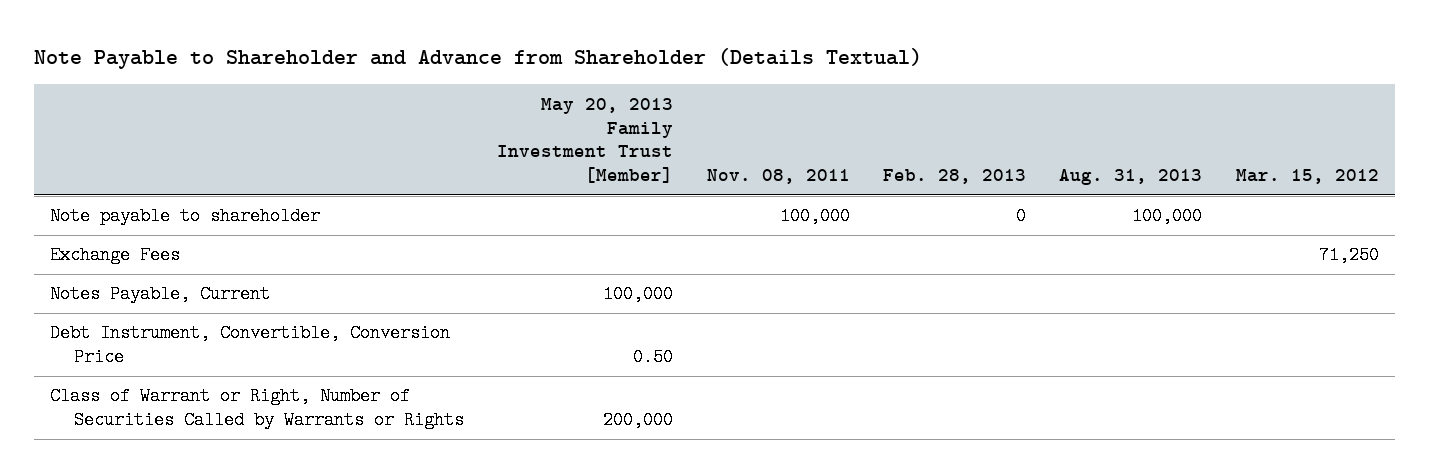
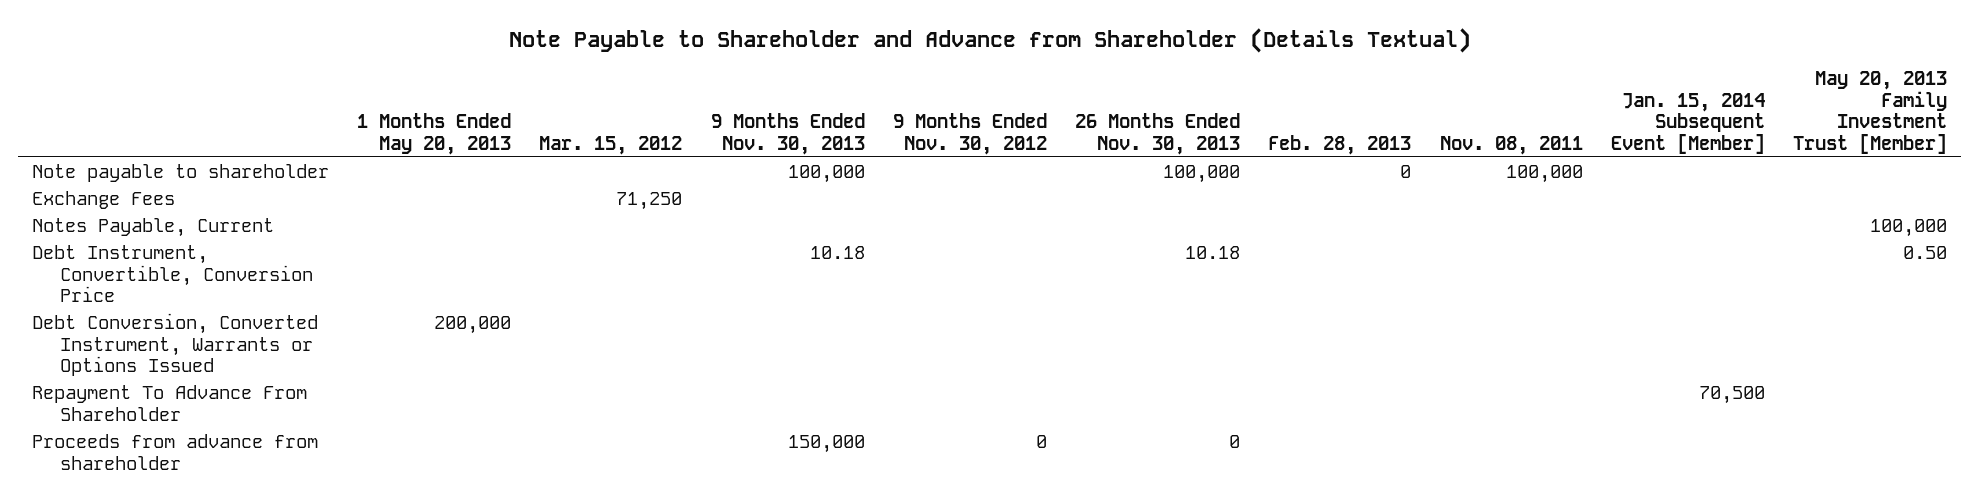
[1059,169,1203,186] Aug. 31, 2013 -> none
none -> [357,113,512,155] 1 Months Ended May 20, 2013
none -> [710,113,865,155] 9 Months Ended Nov. 30, 2013
none -> [892,113,1047,155] 9 Months Ended Nov. 30, 2012
none -> [1075,113,1241,155] 26 Months Ended Nov. 30, 2013
none -> [1610,92,1765,154] Jan. 15, 2014 Subsequent Event [Member]
[50,387,465,430] Class of Warrant or Right, Number of Securities Called by Warrants or Rights -> none
none -> [32,313,319,377] Debt Conversion, Converted Instrument, Warrants or Options Issued
none -> [32,385,308,421] Repayment To Advance From Shareholder
none -> [32,434,319,470] Proceeds from advance from shareholder

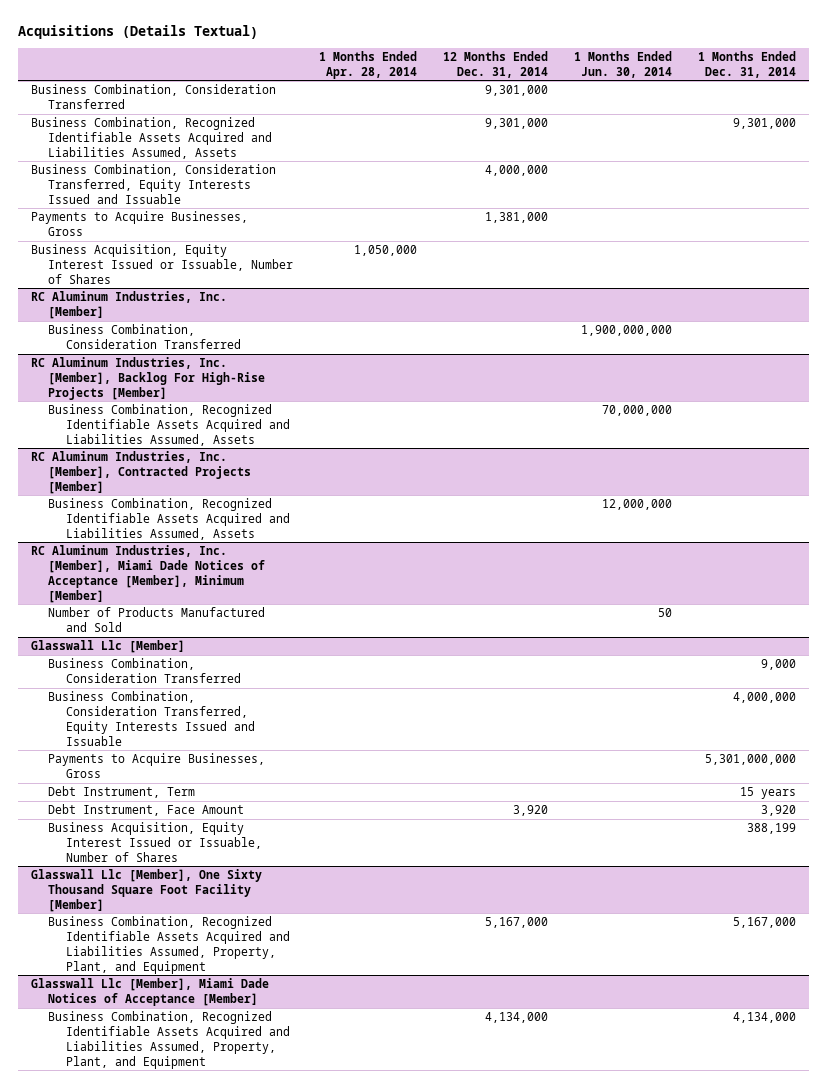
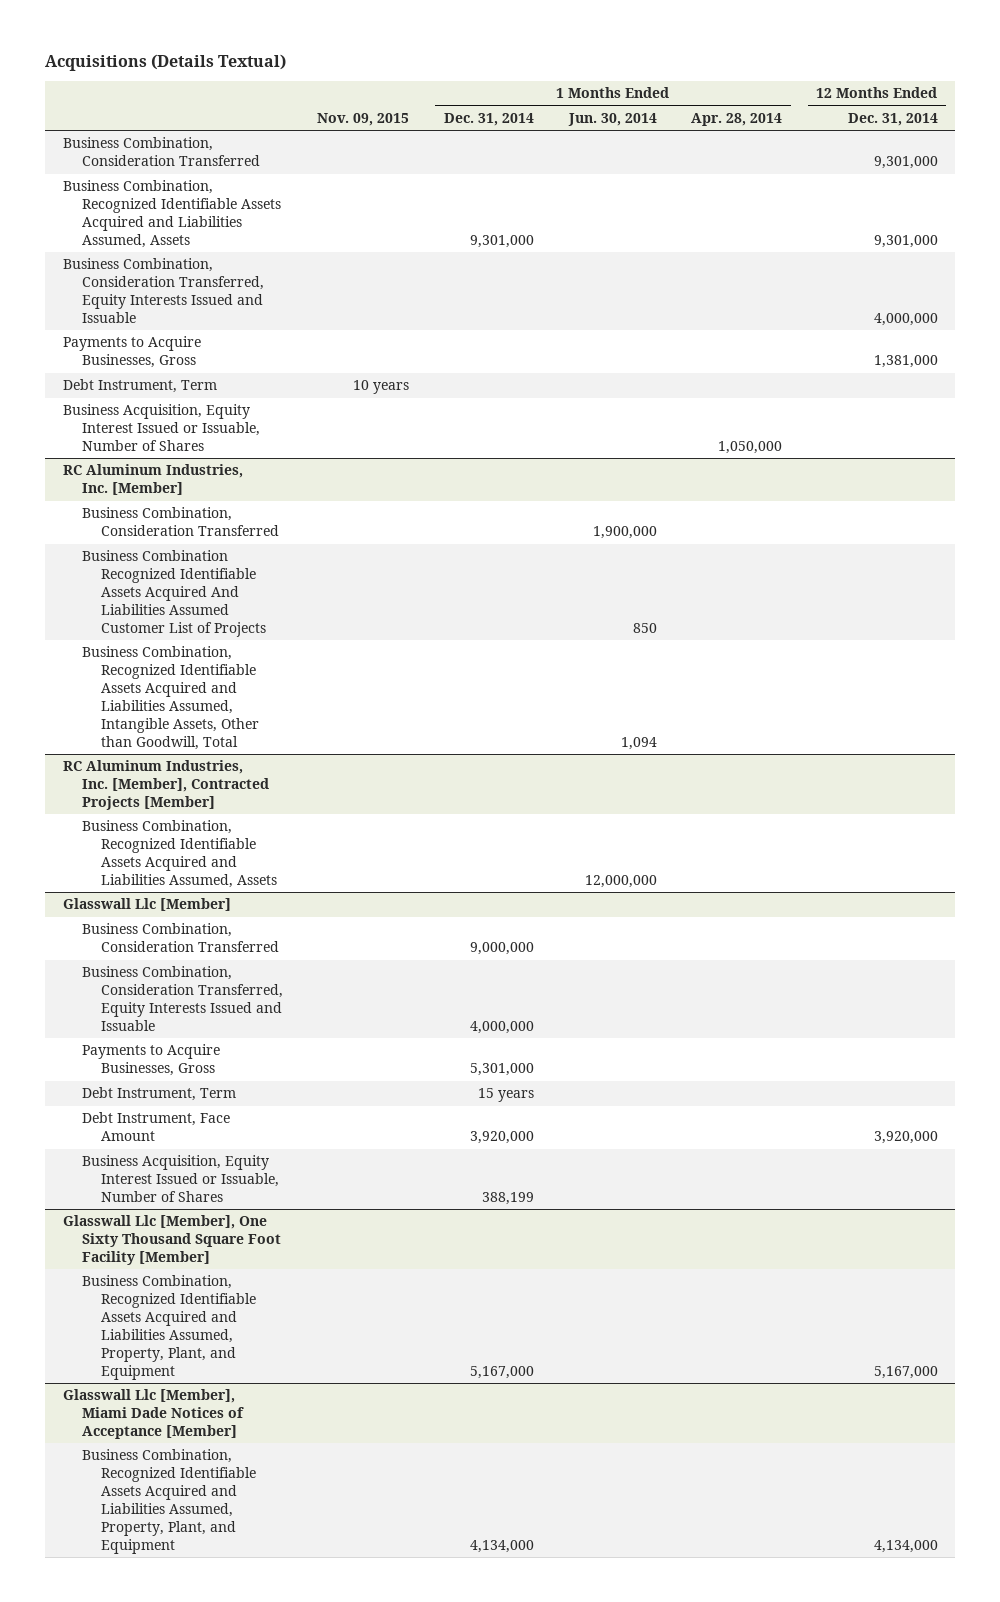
none -> [317,113,410,127] Nov. 09, 2015
none -> [62,379,217,394] Debt Instrument, Term
[31,357,266,400] RC Aluminum Industries, Inc. [Member], Backlog For High-Rise Projects [Member] -> none
[48,404,290,446] Business Combination, Recognized Identifiable Assets Acquired and Liabilities Assumed, Assets -> none
[581,325,673,337] 1,900,000,000 -> [592,526,657,540] 1,900,000
none -> [81,550,266,637] Business Combination Recognized Identifiable Assets Acquired And Liabilities Assumed Customer List of Projects
none -> [81,646,259,750] Business Combination, Recognized Identifiable Assets Acquired and Liabilities Assumed, Intangible Assets, Other than Goodwill, Total
[31,545,266,603] RC Aluminum Industries, Inc. [Member], Miami Dade Notices of Acceptance [Member], Minimum [Member] -> none
[48,607,266,632] Number of Products Manufactured and Sold -> none
[760,659,796,671] 9,000 -> [469,942,534,956] 9,000,000
[704,754,796,766] 5,301,000,000 -> [469,1063,534,1077] 5,301,000
[513,805,549,817] 3,920 -> [873,1131,938,1145] 3,920,000
[760,805,796,817] 3,920 -> [469,1131,534,1145] 3,920,000

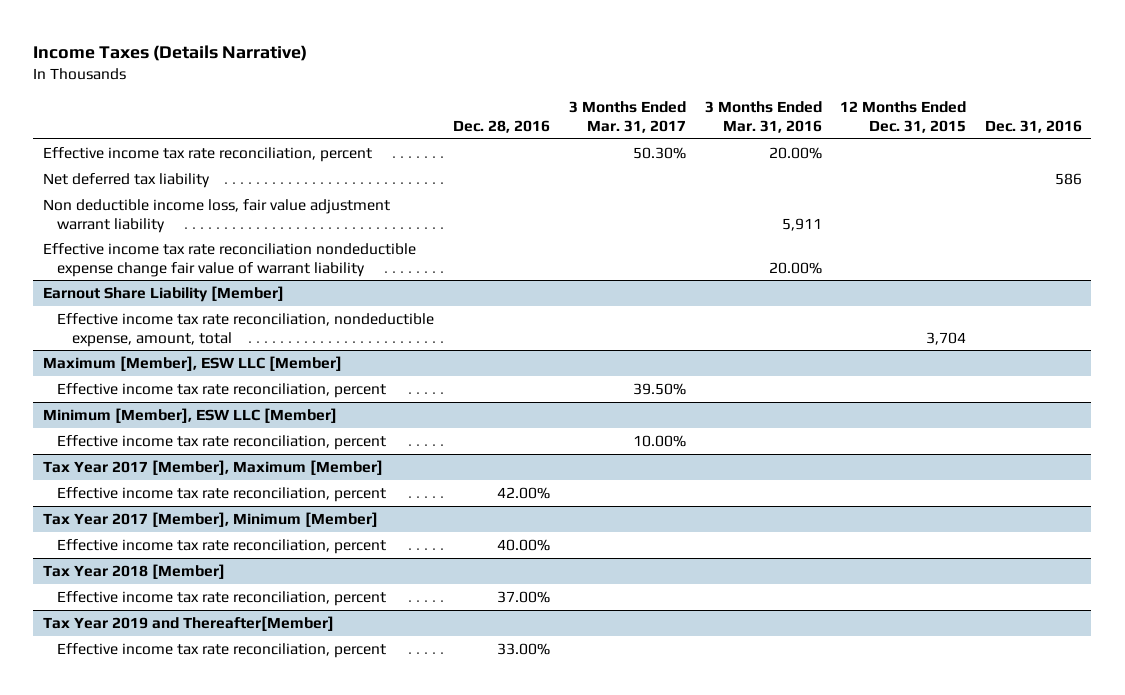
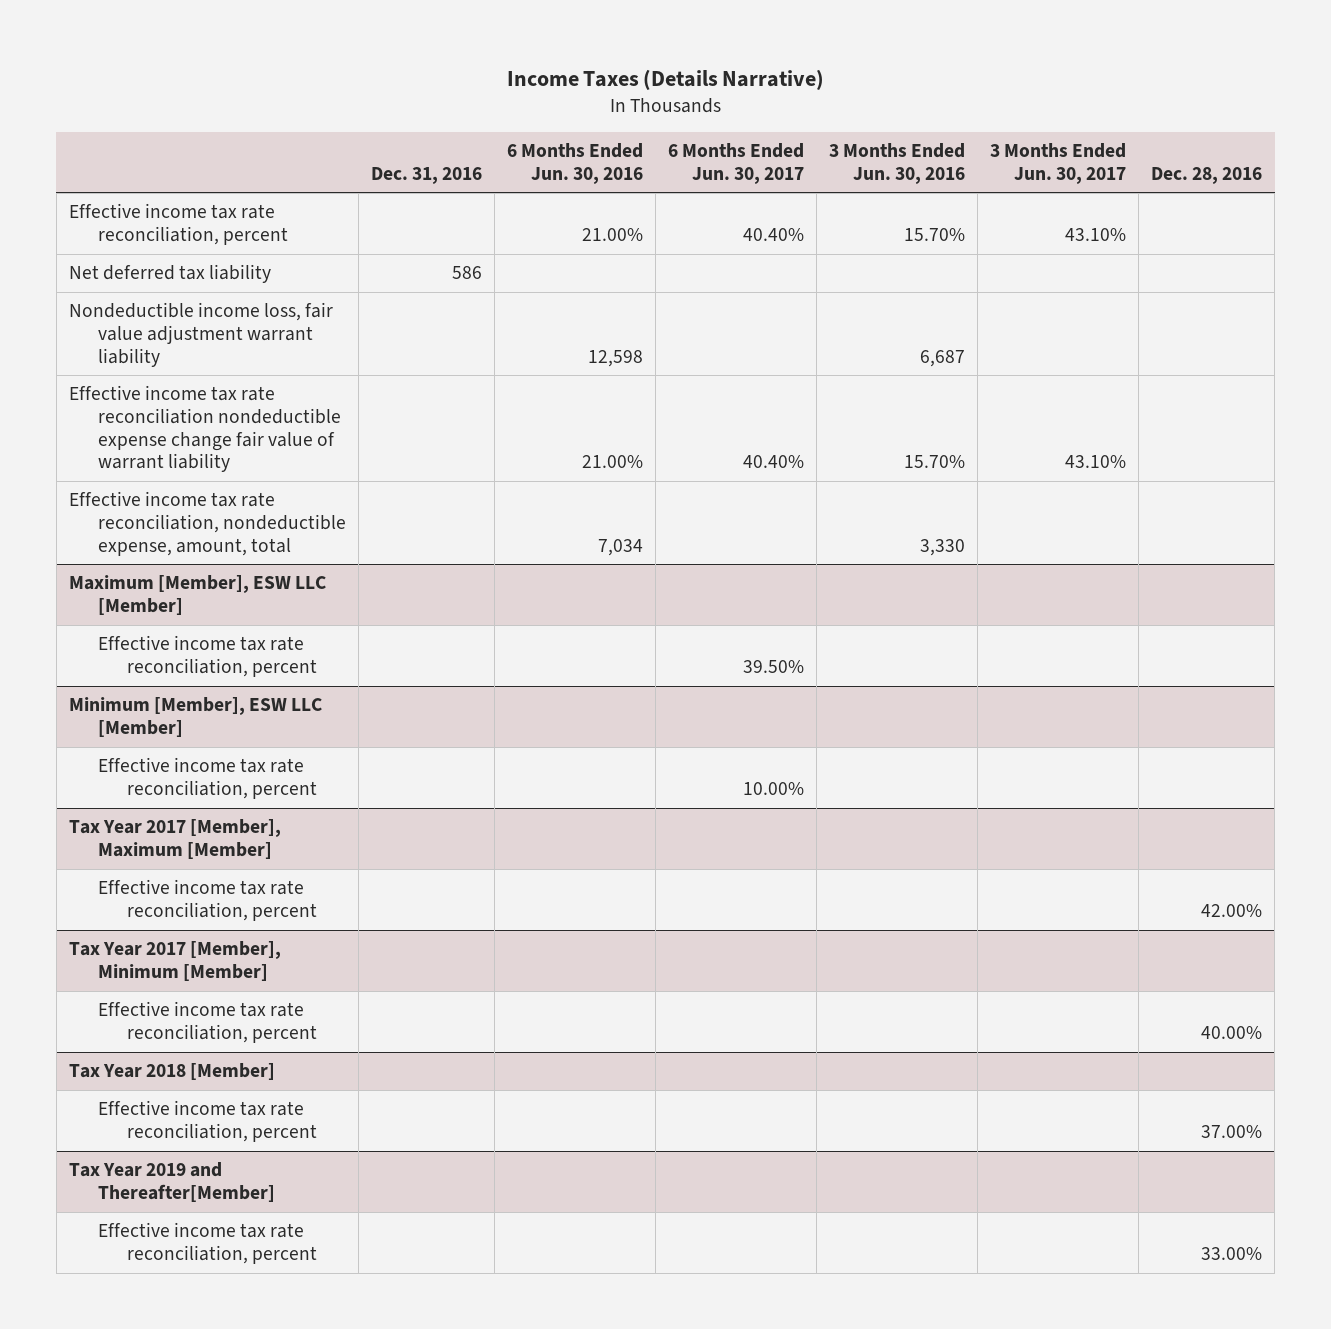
[568,101,686,133] 3 Months Ended Mar. 31, 2017 -> none
[704,101,822,133] 3 Months Ended Mar. 31, 2016 -> none
[840,101,967,133] 12 Months Ended Dec. 31, 2015 -> none
none -> [507,142,644,184] 6 Months Ended Jun. 30, 2016
none -> [668,142,805,184] 6 Months Ended Jun. 30, 2017
none -> [829,142,966,184] 3 Months Ended Jun. 30, 2016
none -> [990,142,1127,184] 3 Months Ended Jun. 30, 2017
[42,199,390,233] Non deductible income loss, fair value adjustment warrant liability -> [68,302,333,367] Nondeductible income loss, fair value adjustment warrant liability
[42,286,284,303] Earnout Share Liability [Member] -> none
[57,313,435,347] Effective income tax rate reconciliation, nondeductible expense, amount, total -> none
none -> [68,491,347,556] Effective income tax rate reconciliation, nondeductible expense, amount, total

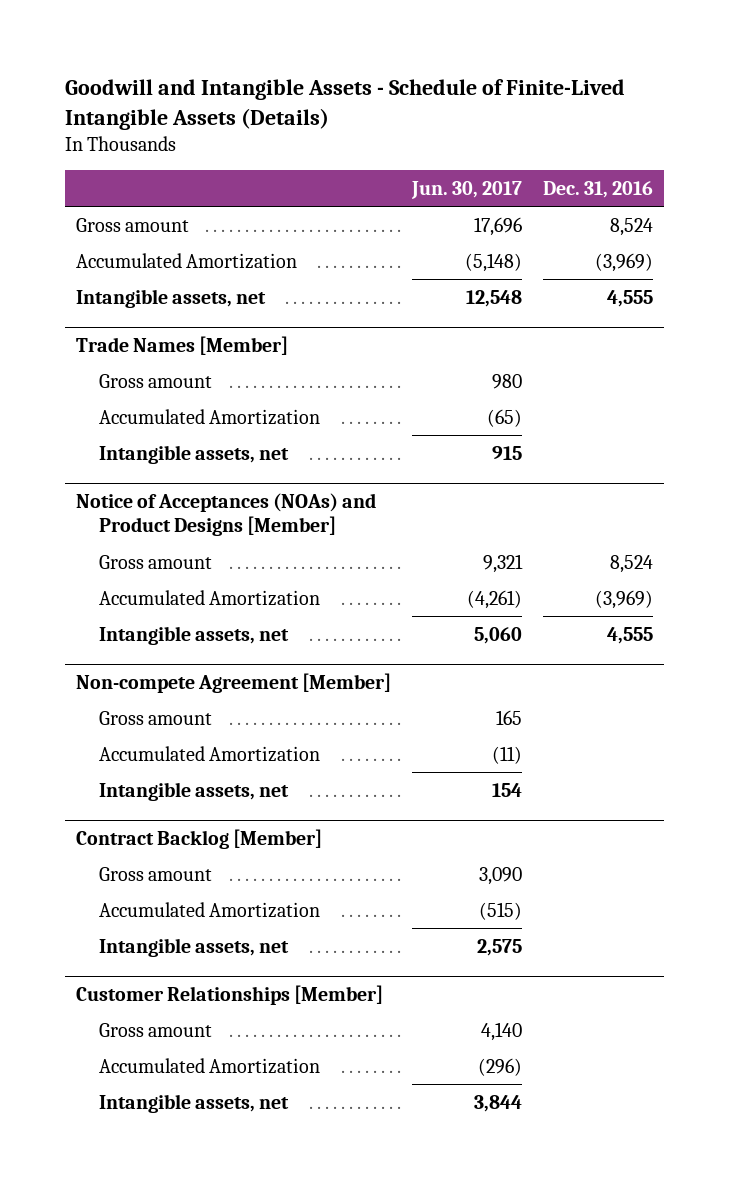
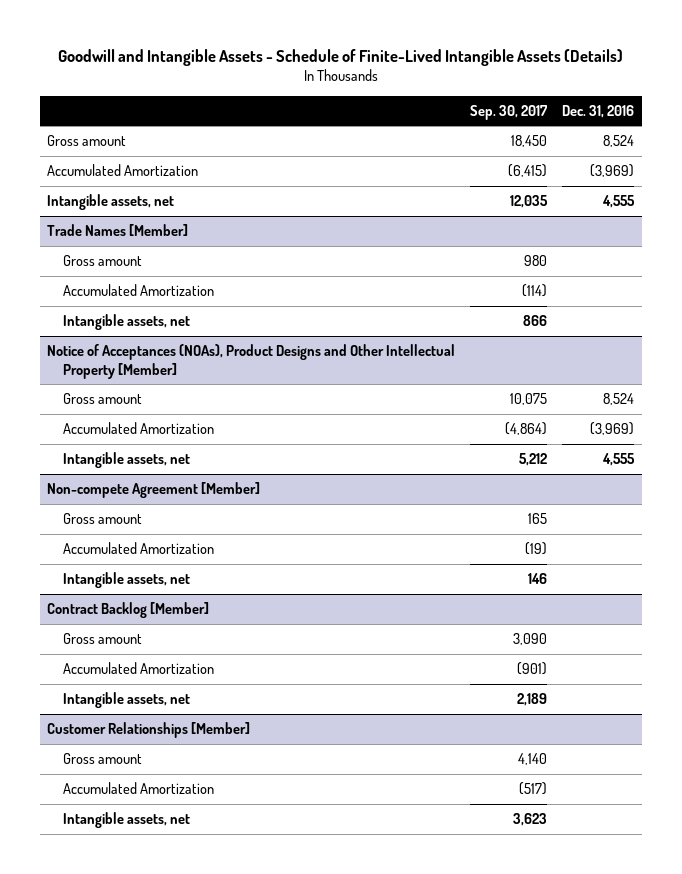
[410,180,522,199] Jun. 30, 2017 -> none
none -> [470,104,549,120] Sep. 30, 2017
[75,492,376,537] Notice of Acceptances (NOAs) and Product Designs [Member] -> [47,344,456,379] Notice of Acceptances (NOAs), Product Designs and Other Intellectual Property [Member]

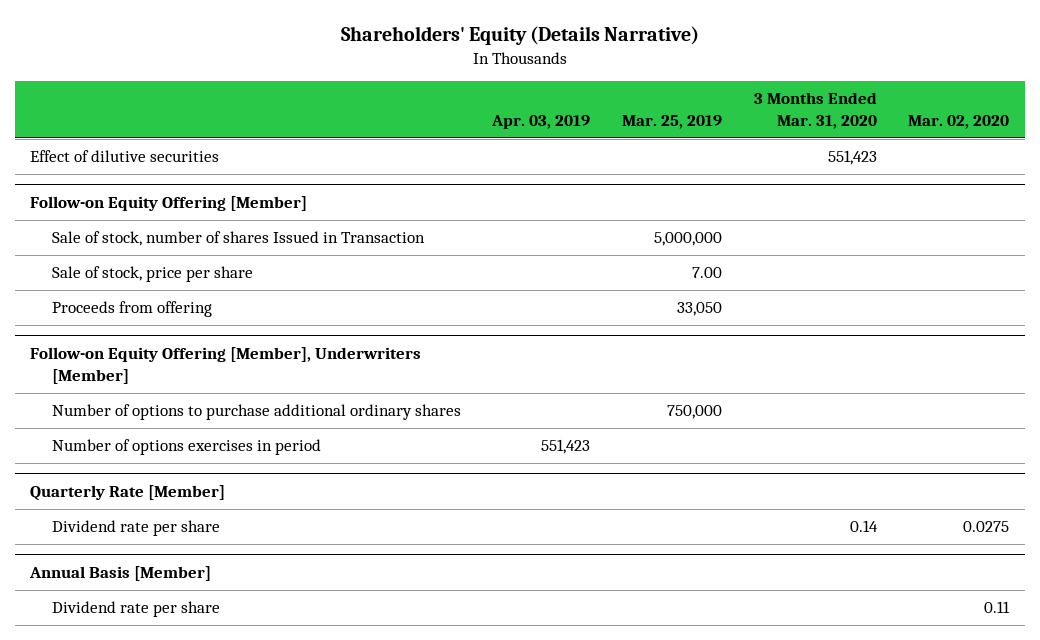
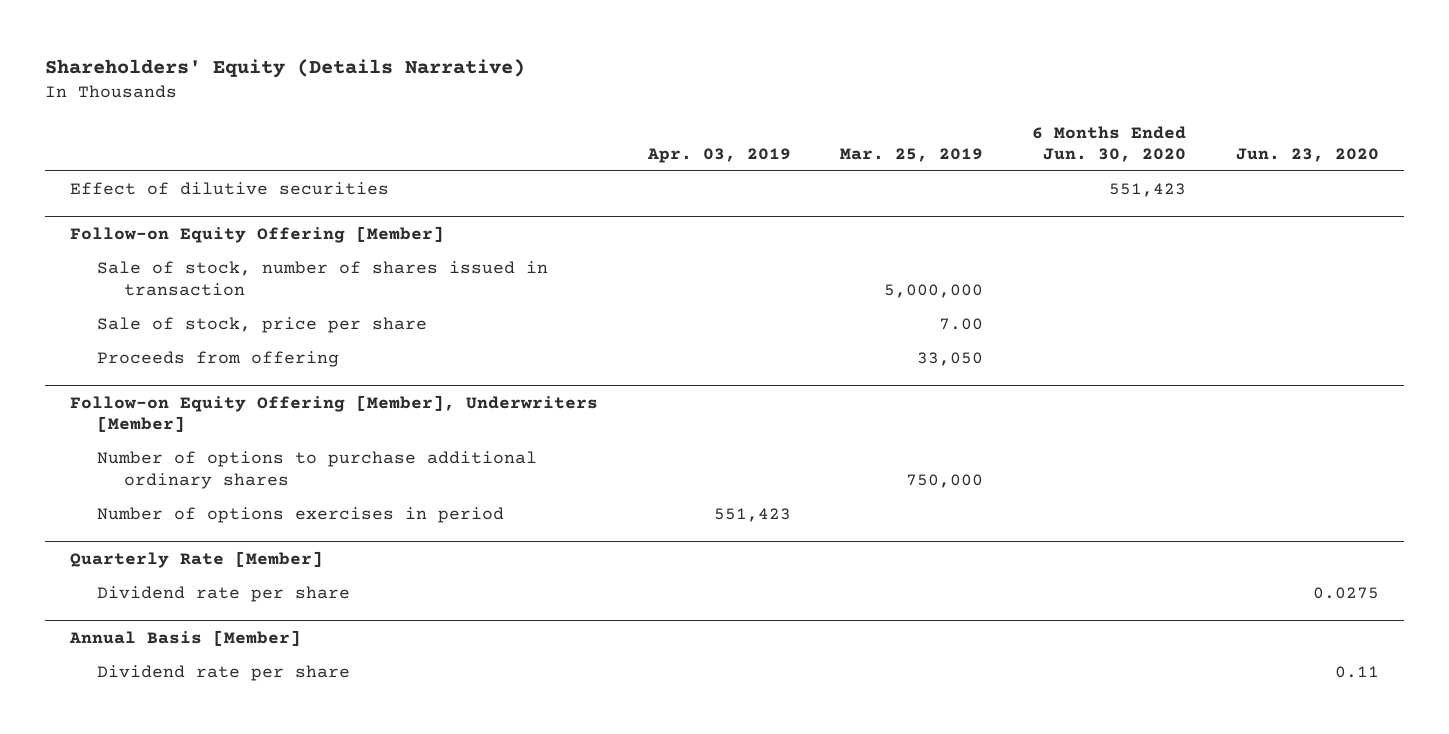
[753,91,877,129] 3 Months Ended Mar. 31, 2020 -> none
[908,114,1010,129] Mar. 02, 2020 -> none
none -> [1032,125,1187,163] 6 Months Ended Jun. 30, 2020
none -> [1235,148,1379,163] Jun. 23, 2020
[51,231,425,247] Sale of stock, number of shares Issued in Transaction -> [96,261,548,296] Sale of stock, number of shares issued in transaction

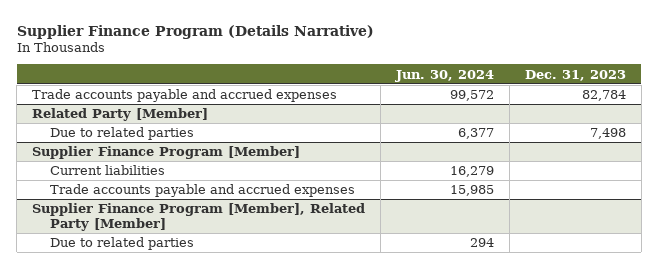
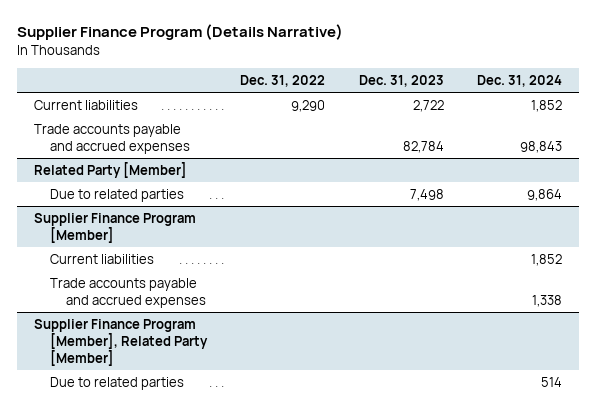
[394,69,494,82] Jun. 30, 2024 -> none
none -> [240,75,326,88] Dec. 31, 2022
none -> [477,75,563,88] Dec. 31, 2024
none -> [33,99,138,110] Current liabilities

